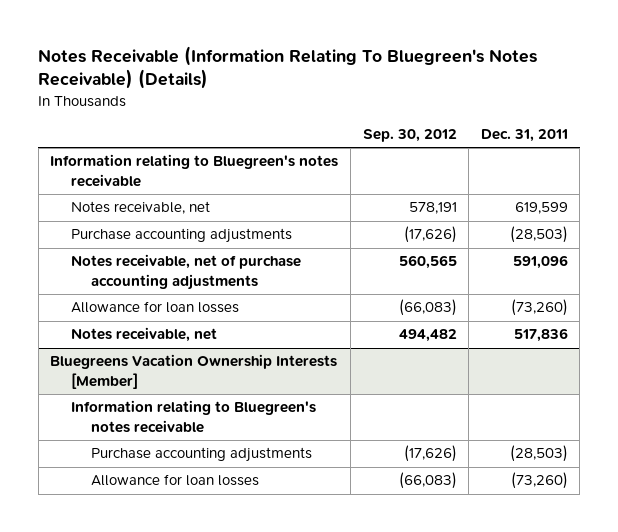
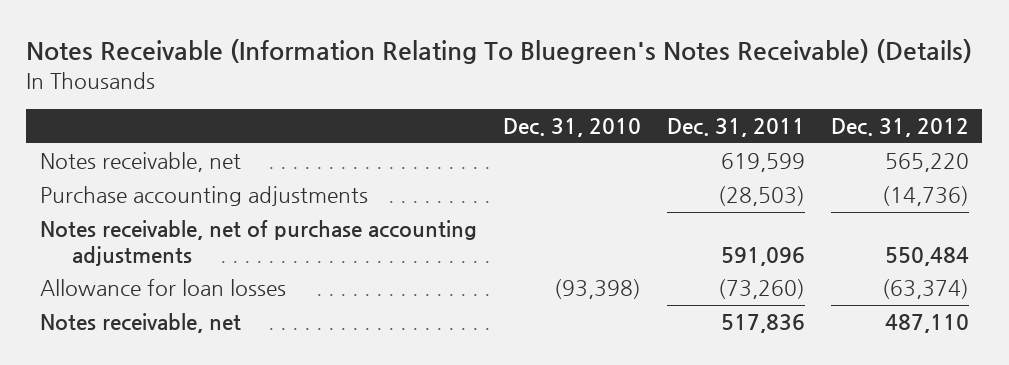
[362,129,457,143] Sep. 30, 2012 -> none
none -> [502,118,641,138] Dec. 31, 2010
none -> [831,118,970,138] Dec. 31, 2012
[50,154,339,187] Information relating to Bluegreen's notes receivable -> none
[50,354,338,389] Bluegreens Vacation Ownership Interests [Member] -> none
[70,400,316,433] Information relating to Bluegreen's notes receivable -> none
[91,447,313,463] Purchase accounting adjustments -> none
[91,474,260,487] Allowance for loan losses -> none

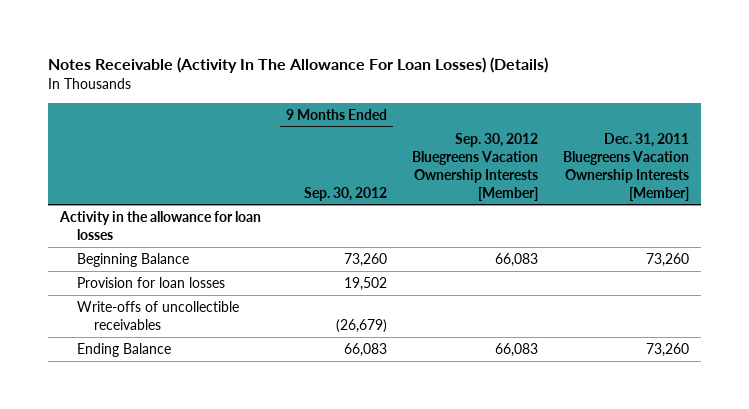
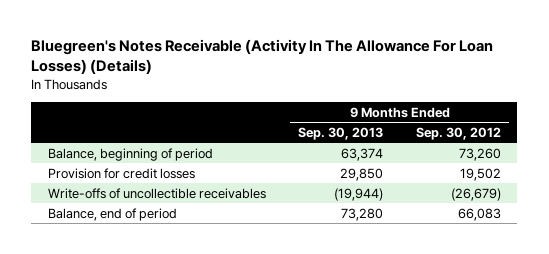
[47,56,548,73] Notes Receivable (Activity In The Allowance For Loan Losses) (Details) -> [31,39,494,75] Bluegreen's Notes Receivable (Activity In The Allowance For Loan Losses) (Details)
[412,132,539,201] Sep. 30, 2012 Bluegreens Vacation Ownership Interests [Member] -> none
[563,132,690,201] Dec. 31, 2011 Bluegreens Vacation Ownership Interests [Member] -> none
none -> [298,126,384,140] Sep. 30, 2013
[59,210,262,240] Activity in the allowance for loan losses -> none
[77,252,190,267] Beginning Balance -> [47,147,213,161] Balance, beginning of period
[77,276,226,288] Provision for loan losses -> [47,167,195,179] Provision for credit losses
[77,342,172,357] Ending Balance -> [47,207,177,221] Balance, end of period

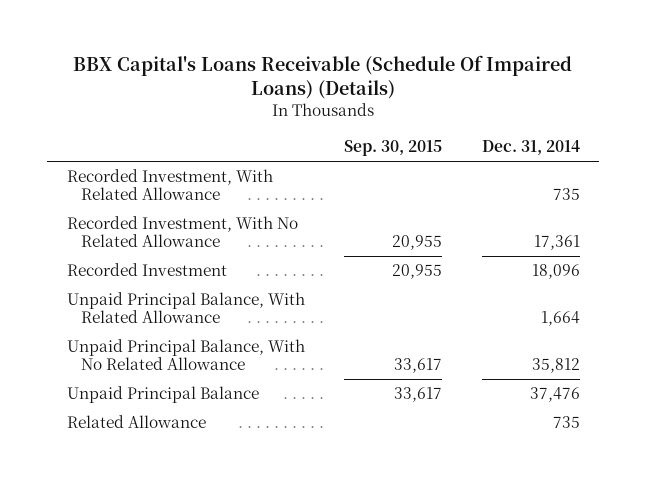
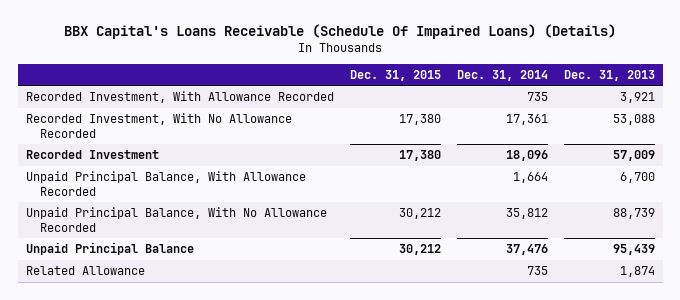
[344,140,443,157] Sep. 30, 2015 -> none
none -> [349,69,441,81] Dec. 31, 2015
none -> [563,69,655,81] Dec. 31, 2013
[66,169,273,201] Recorded Investment, With Related Allowance -> [25,91,334,104] Recorded Investment, With Allowance Recorded
[66,216,298,248] Recorded Investment, With No Related Allowance -> [25,113,292,138] Recorded Investment, With No Allowance Recorded
[66,292,305,324] Unpaid Principal Balance, With Related Allowance -> [25,171,306,196] Unpaid Principal Balance, With Allowance Recorded
[66,339,305,371] Unpaid Principal Balance, With No Related Allowance -> [25,207,327,232] Unpaid Principal Balance, With No Allowance Recorded

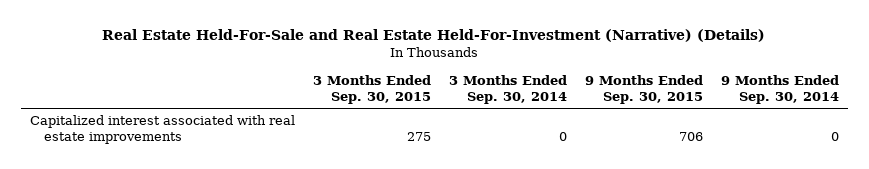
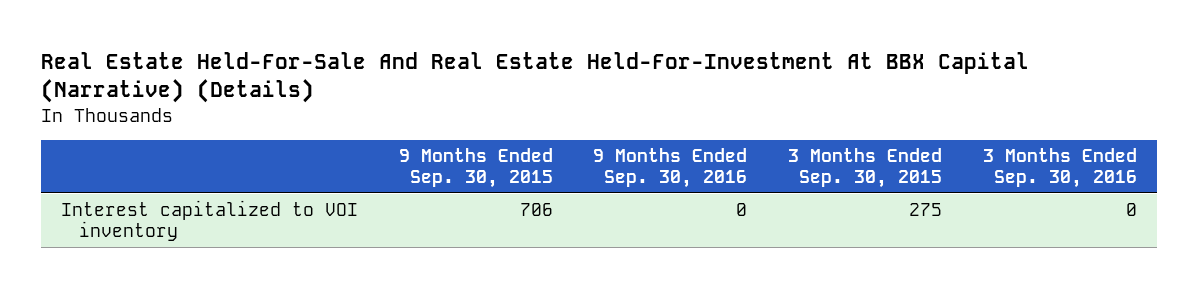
[102,29,766,43] Real Estate Held-For-Sale and Real Estate Held-For-Investment (Narrative) (Details) -> [40,51,1029,104] Real Estate Held-For-Sale And Real Estate Held-For-Investment At BBX Capital (Narrative) (Details)
[448,75,567,105] 3 Months Ended Sep. 30, 2014 -> none
[720,75,839,105] 9 Months Ended Sep. 30, 2014 -> none
none -> [593,147,748,189] 9 Months Ended Sep. 30, 2016
none -> [982,147,1137,189] 3 Months Ended Sep. 30, 2016
[30,114,296,145] Capitalized interest associated with real estate improvements -> [60,200,358,242] Interest capitalized to VOI inventory

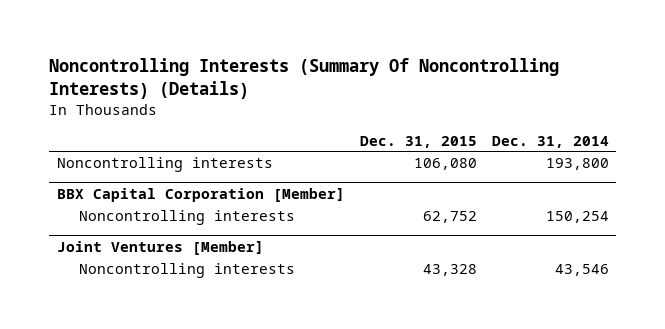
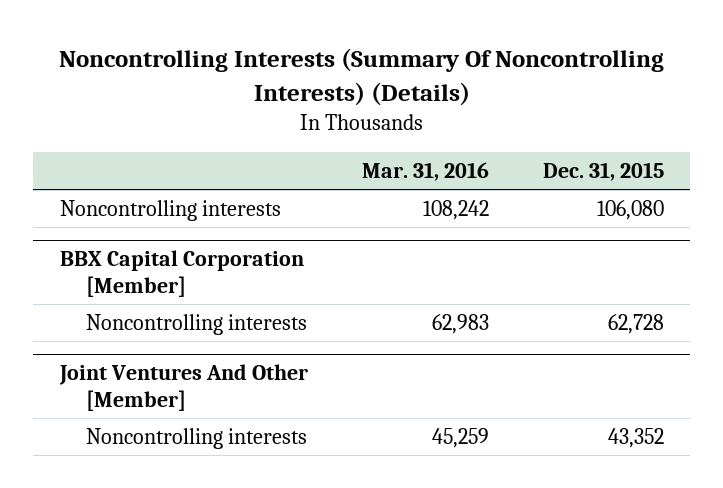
[491,135,609,148] Dec. 31, 2014 -> none
none -> [361,162,489,182] Mar. 31, 2016
[422,211,477,224] 62,752 -> [607,313,664,334] 62,728
[56,240,264,255] Joint Ventures [Member] -> [58,364,308,412] Joint Ventures And Other [Member]
[422,264,477,277] 43,328 -> [607,427,664,448] 43,352

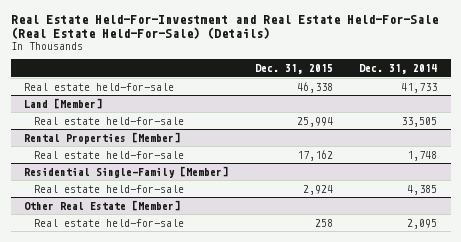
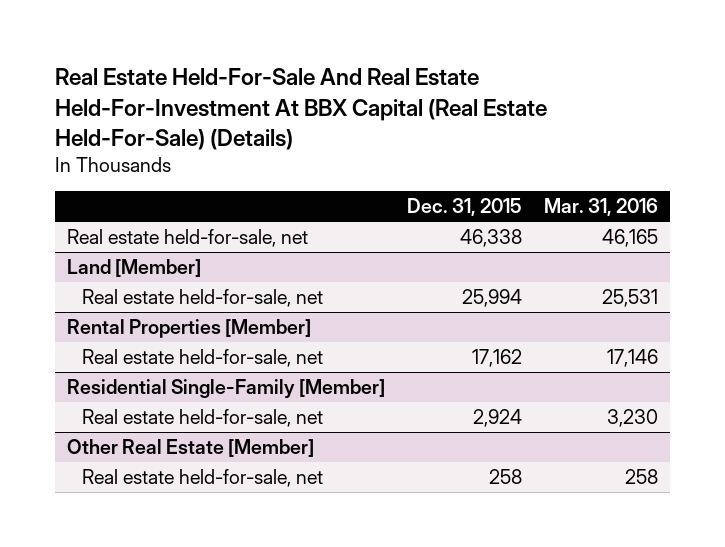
[10,15,438,40] Real Estate Held-For-Investment and Real Estate Held-For-Sale (Real Estate Held-For-Sale) (Details) -> [55,68,548,150] Real Estate Held-For-Sale And Real Estate Held-For-Investment At BBX Capital (Real Estate Held-For-Sale) (Details)
[359,64,438,75] Dec. 31, 2014 -> none
none -> [544,198,659,217] Mar. 31, 2016
[23,82,174,91] Real estate held-for-sale -> [66,229,308,248] Real estate held-for-sale, net
[34,116,185,125] Real estate held-for-sale -> [81,289,323,308] Real estate held-for-sale, net
[34,150,185,159] Real estate held-for-sale -> [81,349,323,368] Real estate held-for-sale, net
[34,184,185,193] Real estate held-for-sale -> [81,409,323,428] Real estate held-for-sale, net
[34,218,185,227] Real estate held-for-sale -> [81,469,323,488] Real estate held-for-sale, net

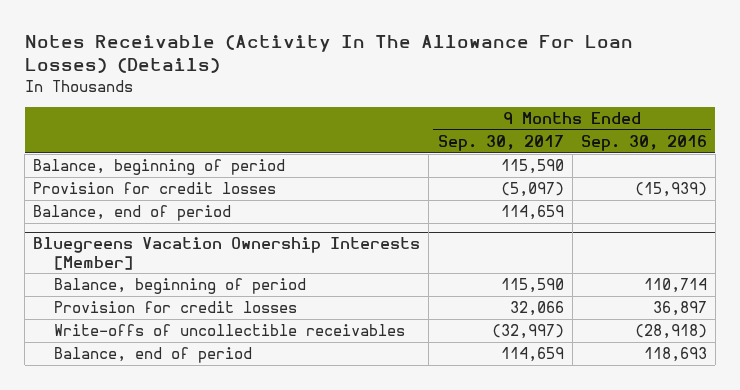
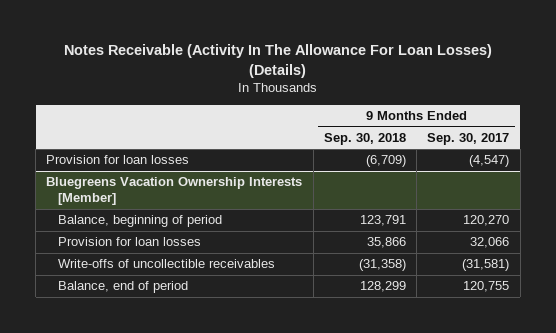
[580,134,707,151] Sep. 30, 2016 -> none
none -> [323,133,406,146] Sep. 30, 2018
[33,159,286,176] Balance, beginning of period -> none
[33,205,232,222] Balance, end of period -> none
[33,182,277,195] Provision for credit losses -> [46,155,190,165] Provision for loan losses
[500,182,564,198] (5,097) -> [469,155,510,168] (4,547)
[500,278,564,294] 115,590 -> [463,215,510,227] 120,270
[53,301,297,314] Provision for credit losses -> [57,237,201,247] Provision for loan losses
[491,324,564,340] (32,997) -> [462,259,510,272] (31,581)
[500,347,564,363] 114,659 -> [463,281,510,293] 120,755

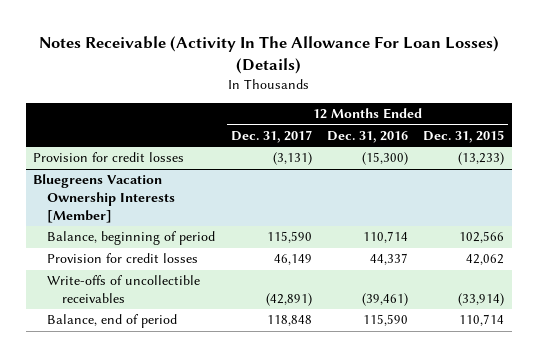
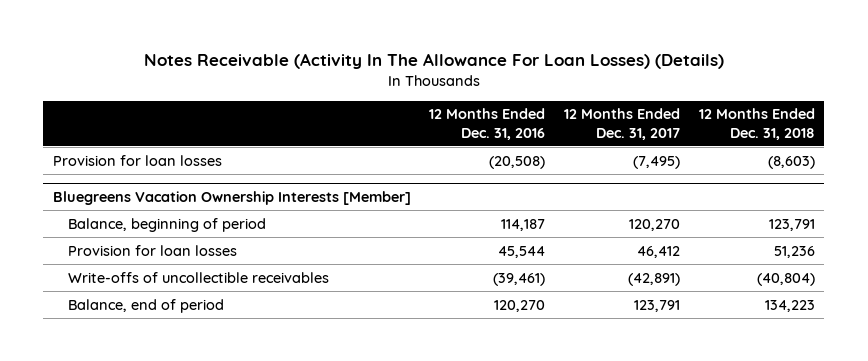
[423,129,505,143] Dec. 31, 2015 -> none
none -> [698,108,815,140] 12 Months Ended Dec. 31, 2018
[33,152,185,163] Provision for credit losses -> [52,154,222,166] Provision for loan losses
[272,152,312,166] (3,131) -> [633,155,681,169] (7,495)
[362,152,409,166] (15,300) -> [489,155,546,169] (20,508)
[266,231,312,244] 115,590 -> [629,218,681,231] 120,270
[363,231,409,244] 110,714 -> [501,218,546,231] 114,187
[47,253,199,264] Provision for credit losses -> [67,244,237,256] Provision for loan losses
[273,254,312,266] 46,149 -> [637,245,681,258] 46,412
[370,253,409,266] 44,337 -> [498,245,546,258] 45,544
[266,315,312,327] 118,848 -> [634,299,681,312] 123,791
[363,314,409,327] 115,590 -> [494,299,546,312] 120,270

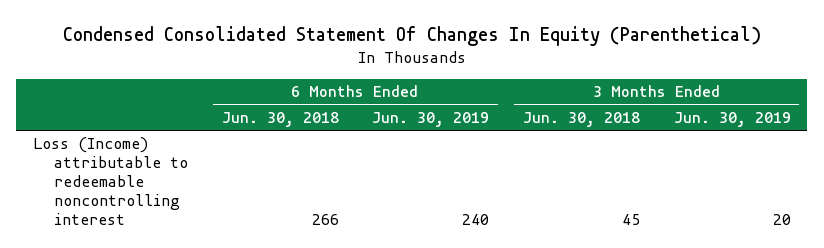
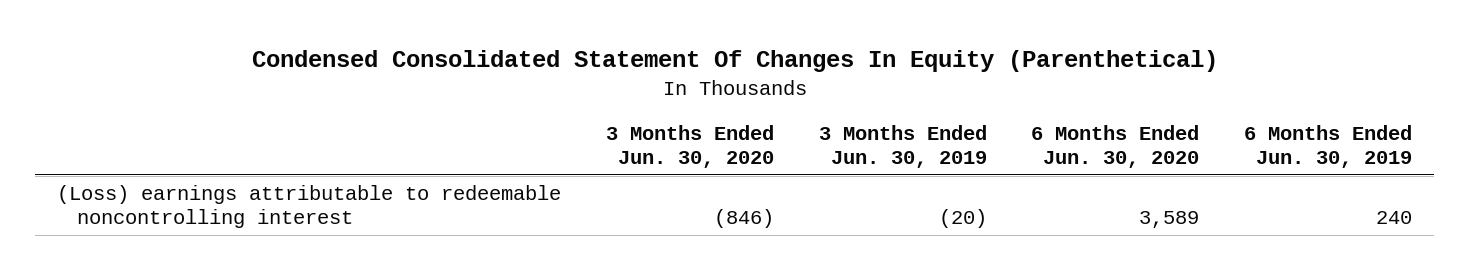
[221,111,339,127] Jun. 30, 2018 -> none
[522,111,640,127] Jun. 30, 2018 -> none
none -> [605,124,774,169] 3 Months Ended Jun. 30, 2020
none -> [1031,124,1200,169] 6 Months Ended Jun. 30, 2020
[33,137,188,226] Loss (Income) attributable to redeemable noncontrolling interest -> [57,184,562,229] (Loss) earnings attributable to redeemable noncontrolling interest
[772,214,791,226] 20 -> [938,209,987,229] (20)

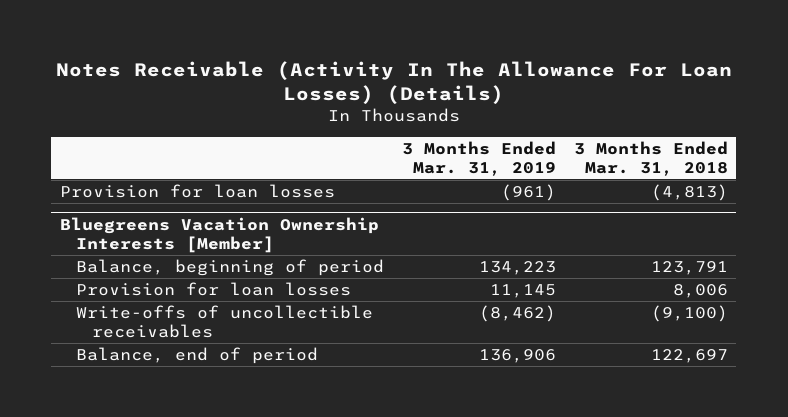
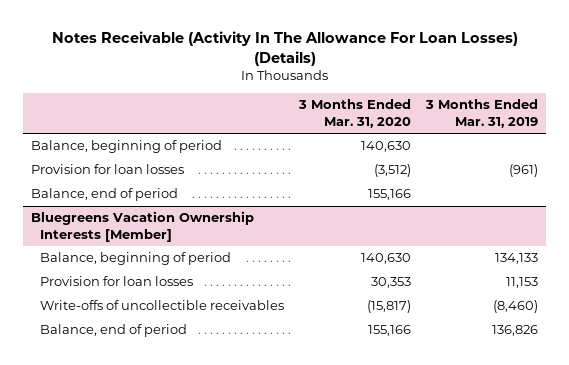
[573,140,728,176] 3 Months Ended Mar. 31, 2018 -> none
none -> [298,99,412,128] 3 Months Ended Mar. 31, 2020
none -> [30,140,222,154] Balance, beginning of period
none -> [30,188,178,202] Balance, end of period
[478,260,556,275] 134,223 -> [495,253,539,265] 134,133
[489,283,556,298] 11,145 -> [506,277,539,289] 11,153
[478,304,556,322] (8,462) -> [493,300,539,314] (8,460)
[478,348,556,363] 136,906 -> [492,325,539,337] 136,826

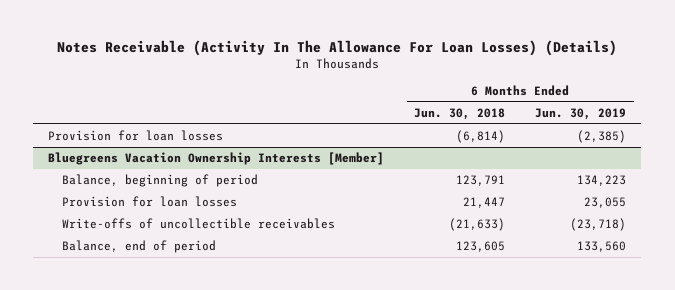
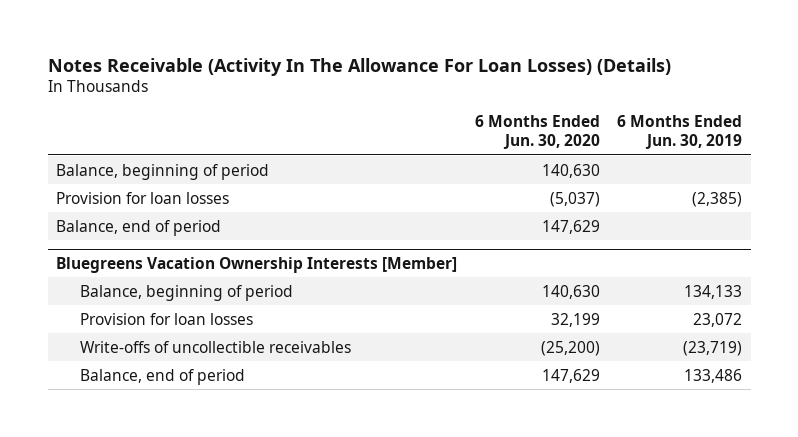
[414,107,506,120] Jun. 30, 2018 -> none
none -> [474,115,600,150] 6 Months Ended Jun. 30, 2020
none -> [56,163,270,180] Balance, beginning of period
none -> [56,219,222,236] Balance, end of period
[577,175,627,187] 134,223 -> [683,284,742,299] 134,133
[584,197,627,209] 23,055 -> [692,312,742,327] 23,072
[570,218,627,232] (23,718) -> [682,340,742,356] (23,719)
[577,241,627,253] 133,560 -> [683,368,742,383] 133,486

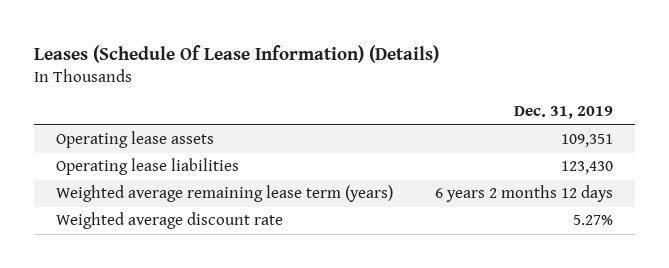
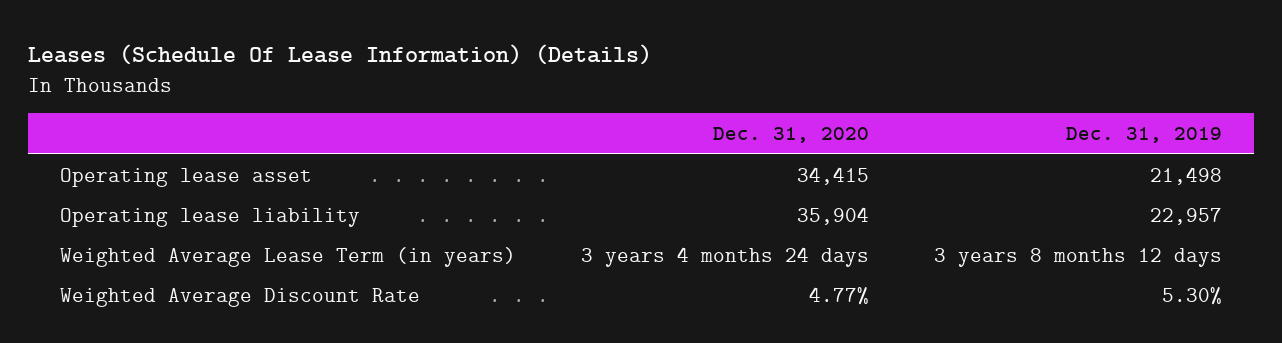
none -> [713,127,870,144] Dec. 31, 2020
[55,131,214,149] Operating lease assets -> [60,167,313,187] Operating lease asset
[561,134,614,148] 109,351 -> [1149,166,1222,185] 21,498
[55,158,239,176] Operating lease liabilities -> [60,207,361,227] Operating lease liability
[561,161,614,175] 123,430 -> [1149,207,1222,225] 22,957
[55,185,393,203] Weighted average remaining lease term (years) -> [60,246,517,267] Weighted Average Lease Term (in years)
[435,185,614,203] 6 years 2 months 12 days -> [933,247,1222,267] 3 years 8 months 12 days
[55,212,283,230] Weighted average discount rate -> [60,287,421,307] Weighted Average Discount Rate
[573,215,614,226] 5.27% -> [1161,286,1222,305] 5.30%

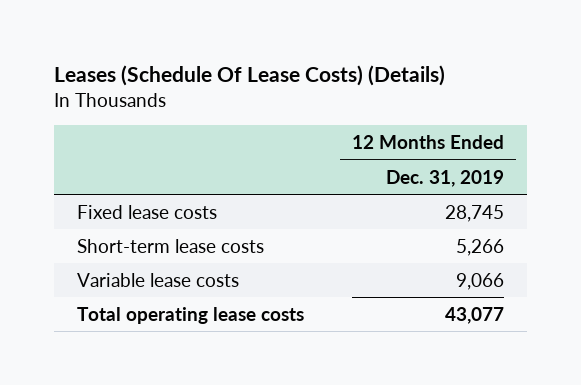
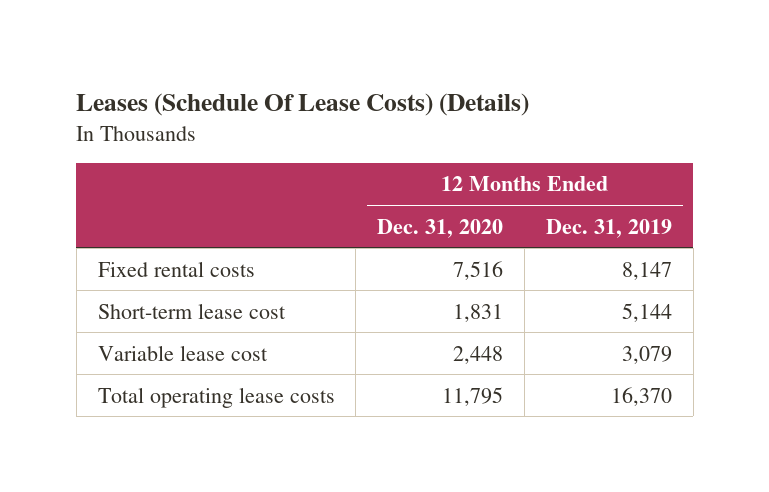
none -> [377,218,504,238] Dec. 31, 2020
[77,204,218,219] Fixed lease costs -> [97,260,255,277] Fixed rental costs
[444,204,504,222] 28,745 -> [621,261,672,280] 8,147
[77,238,265,253] Short-term lease costs -> [97,302,286,319] Short-term lease cost
[455,238,504,256] 5,266 -> [621,302,672,322] 5,144
[77,272,240,287] Variable lease costs -> [97,344,268,361] Variable lease cost
[455,272,504,290] 9,066 -> [621,345,672,364] 3,079
[444,306,504,324] 43,077 -> [610,386,672,406] 16,370

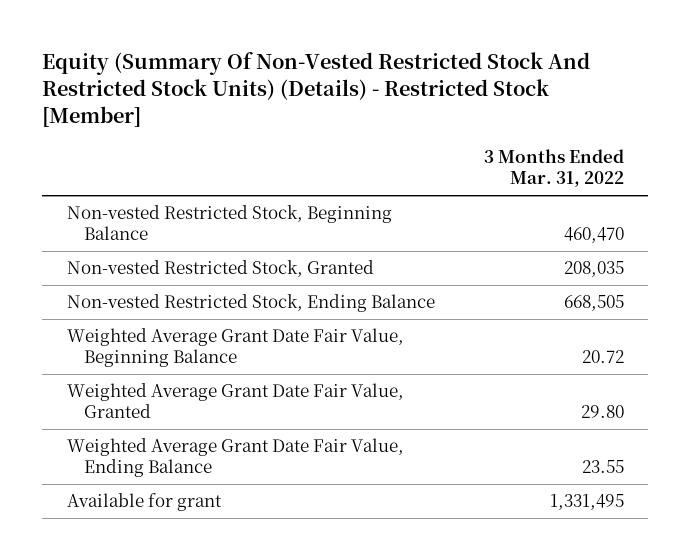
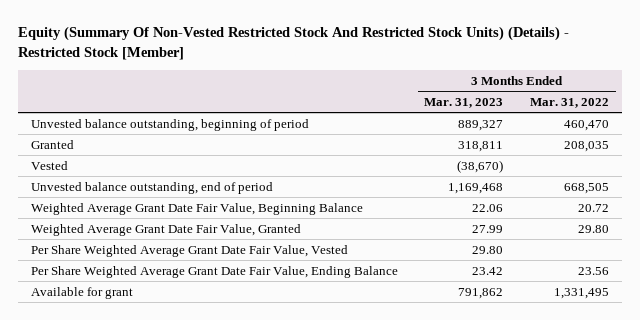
none -> [424,97,504,108] Mar. 31, 2023
[66,205,392,241] Non-vested Restricted Stock, Beginning Balance -> [30,118,309,131] Unvested balance outstanding, beginning of period
[66,260,374,278] Non-vested Restricted Stock, Granted -> [30,139,74,149] Granted
none -> [30,160,68,170] Vested
[66,294,435,313] Non-vested Restricted Stock, Ending Balance -> [30,181,273,194] Unvested balance outstanding, end of period
none -> [30,244,348,257] Per Share Weighted Average Grant Date Fair Value, Vested
[66,438,404,478] Weighted Average Grant Date Fair Value, Ending Balance -> [30,265,398,278] Per Share Weighted Average Grant Date Fair Value, Ending Balance
[581,460,624,474] 23.55 -> [578,266,610,275] 23.56

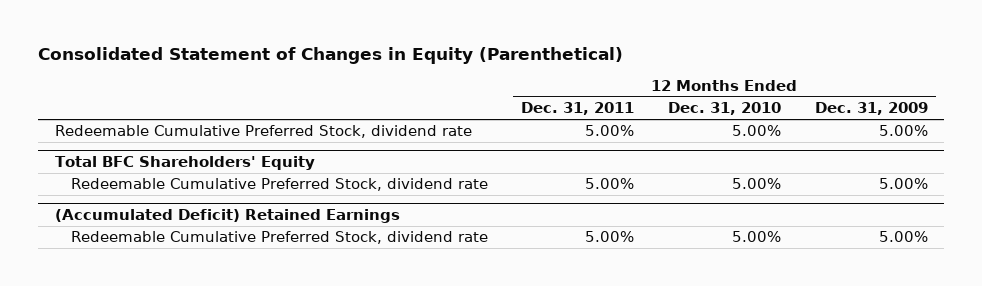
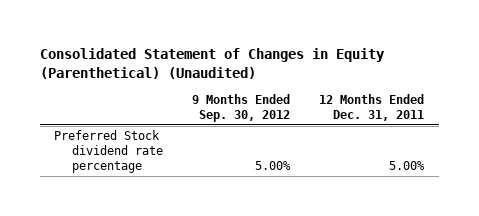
[37,46,623,64] Consolidated Statement of Changes in Equity (Parenthetical) -> [39,47,385,79] Consolidated Statement of Changes in Equity (Parenthetical) (Unaudited)
[667,102,781,116] Dec. 31, 2010 -> none
[814,102,928,116] Dec. 31, 2009 -> none
none -> [192,94,291,123] 9 Months Ended Sep. 30, 2012
[54,156,315,171] Total BFC Shareholders' Equity -> none
[70,178,488,192] Redeemable Cumulative Preferred Stock, dividend rate -> none
[54,209,400,224] (Accumulated Deficit) Retained Earnings -> none
[70,231,488,245] Redeemable Cumulative Preferred Stock, dividend rate -> none
[54,125,472,139] Redeemable Cumulative Preferred Stock, dividend rate -> [54,130,164,174] Preferred Stock dividend rate percentage

